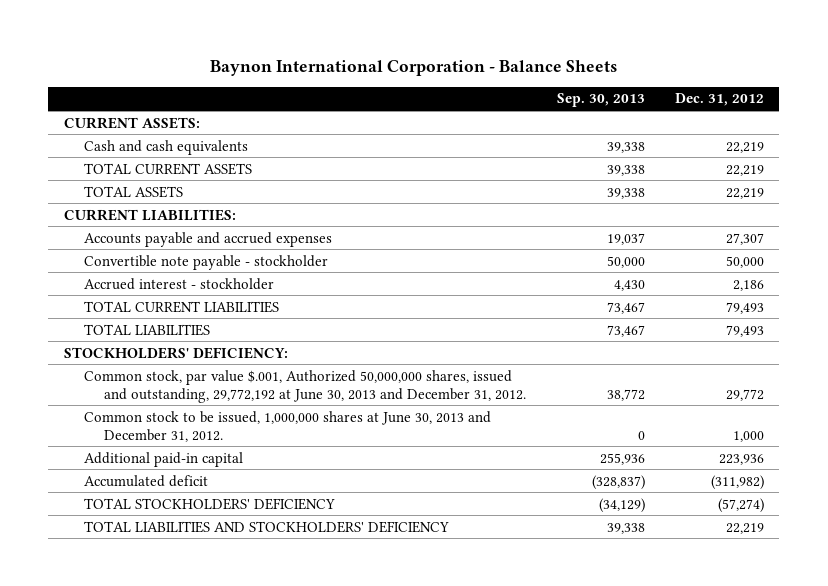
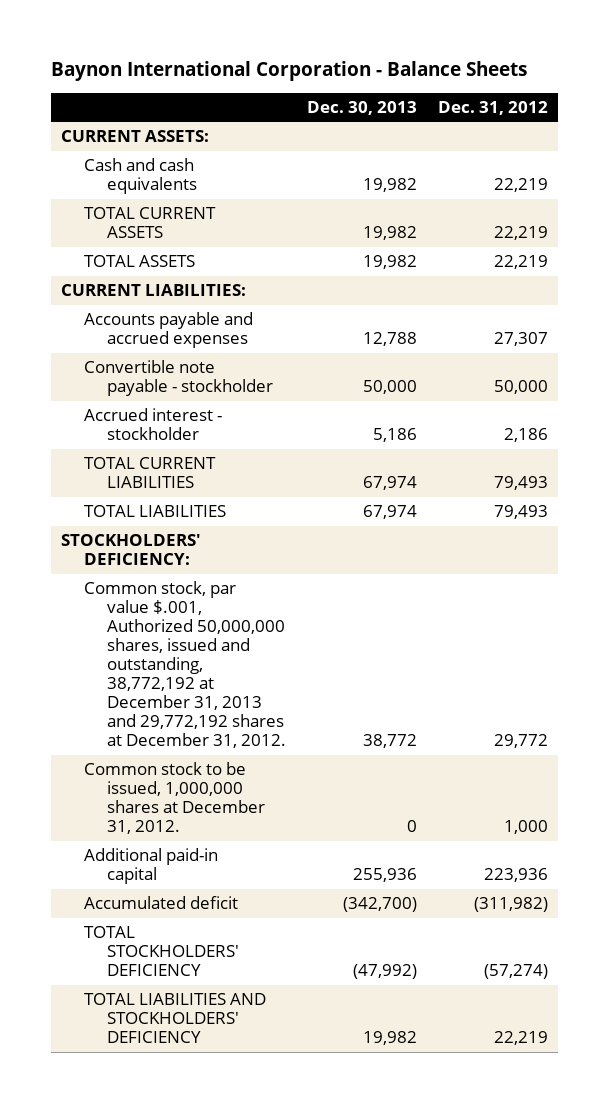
[556,93,645,108] Sep. 30, 2013 -> none
none -> [306,100,417,115] Dec. 30, 2013
[84,369,527,403] Common stock, par value $.001, Authorized 50,000,000 shares, issued and outstanding, 29,772,192 at June 30, 2013 and December 31, 2012. -> [84,581,287,749] Common stock, par value $.001, Authorized 50,000,000 shares, issued and outstanding, 38,772,192 at December 31, 2013 and 29,772,192 shares at December 31, 2012.
[84,410,492,442] Common stock to be issued, 1,000,000 shares at June 30, 2013 and December 31, 2012. -> [84,762,266,835] Common stock to be issued, 1,000,000 shares at December 31, 2012.

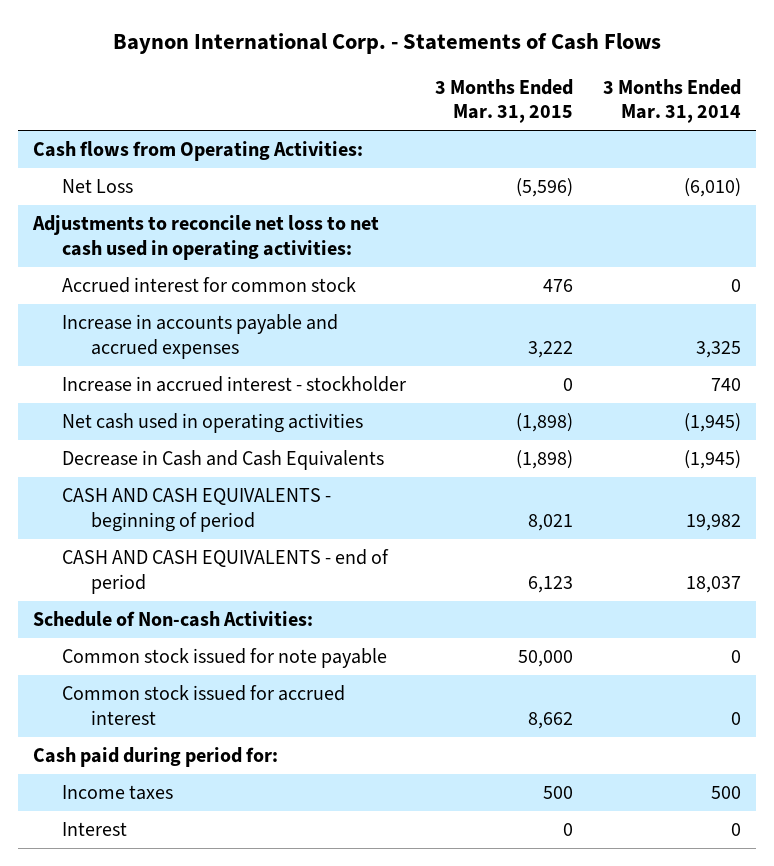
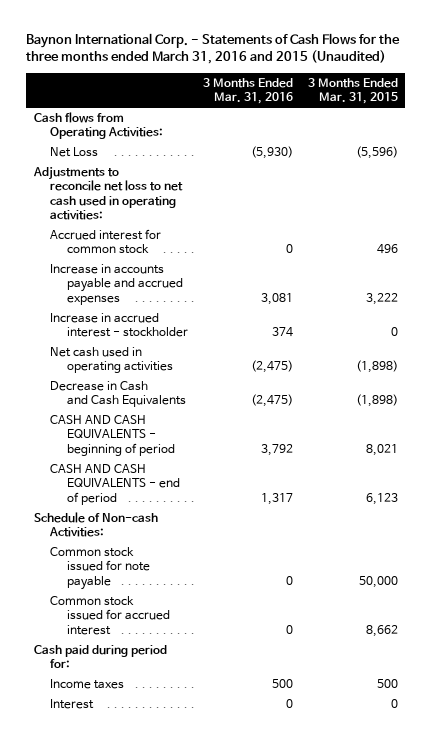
[112,32,661,54] Baynon International Corp. - Statements of Cash Flows -> [25,32,400,65] Baynon International Corp. - Statements of Cash Flows for the three months ended March 31, 2016 and 2015 (Unaudited)
[603,78,742,124] 3 Months Ended Mar. 31, 2014 -> none
none -> [202,78,293,105] 3 Months Ended Mar. 31, 2016
[543,279,574,293] 476 -> [376,244,398,255] 496

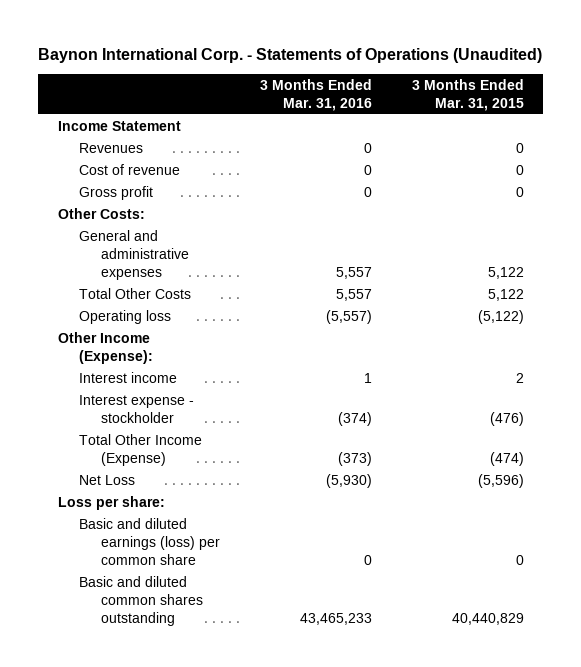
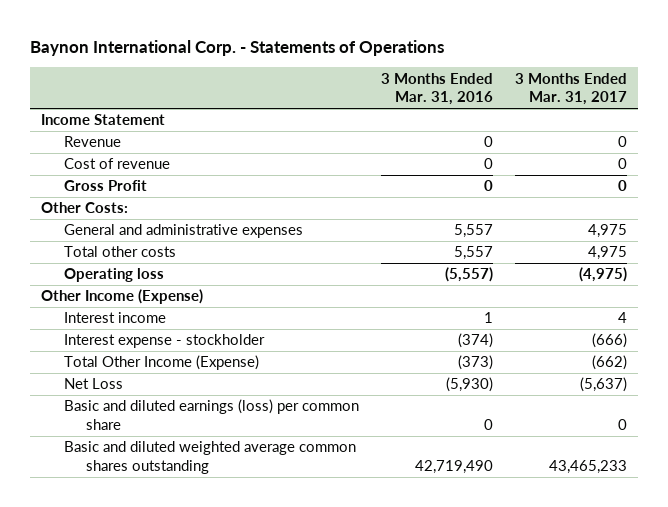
[37,47,542,63] Baynon International Corp. - Statements of Operations (Unaudited) -> [30,39,445,56] Baynon International Corp. - Statements of Operations
[411,78,524,111] 3 Months Ended Mar. 31, 2015 -> none
none -> [514,72,627,106] 3 Months Ended Mar. 31, 2017
[79,143,144,154] Revenues -> [63,136,121,148] Revenue
[79,186,154,201] Gross profit -> [63,180,147,192] Gross Profit
[79,288,192,300] Total Other Costs -> [63,246,176,258] Total other costs
[57,332,154,364] Other Income (Expense): -> [41,289,204,305] Other Income (Expense)
[57,496,165,511] Loss per share: -> none
[79,576,204,626] Basic and diluted common shares outstanding -> [63,441,356,474] Basic and diluted weighted average common shares outstanding
[299,612,372,625] 43,465,233 -> [414,459,493,474] 42,719,490

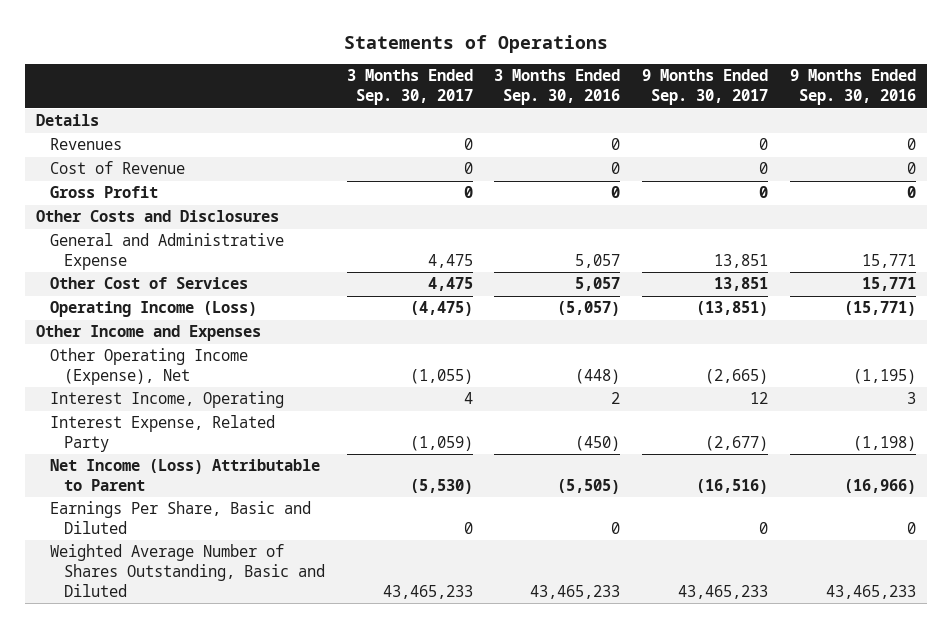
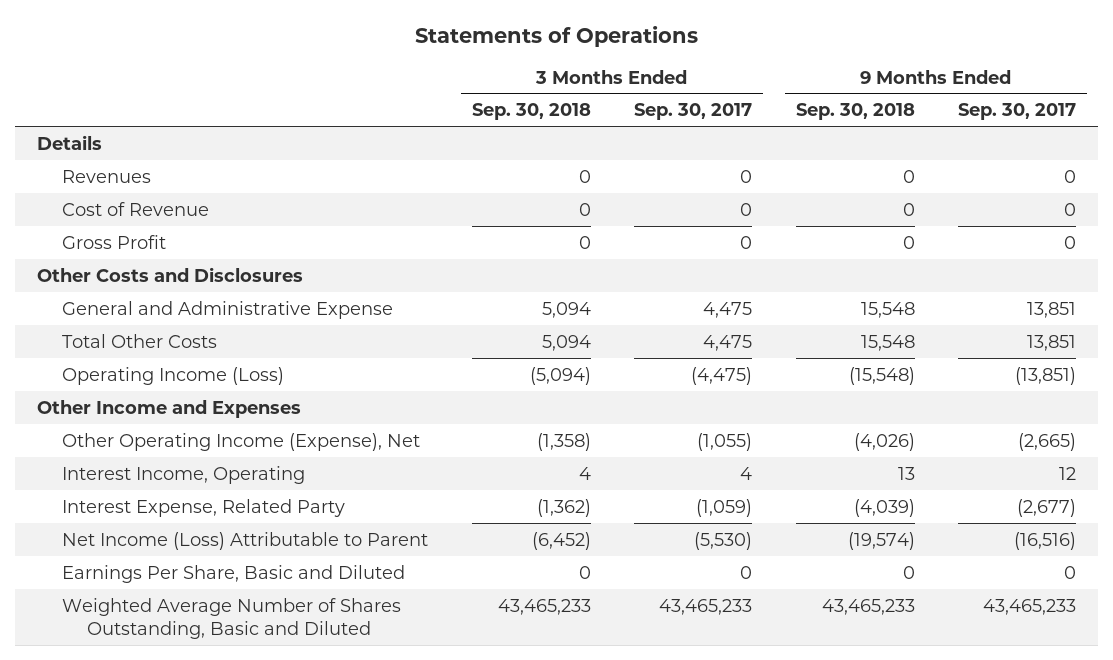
[494,69,621,106] 3 Months Ended Sep. 30, 2016 -> none
[790,69,917,106] 9 Months Ended Sep. 30, 2016 -> none
none -> [471,103,591,121] Sep. 30, 2018
none -> [795,103,915,121] Sep. 30, 2018
[49,277,248,290] Other Cost of Services -> [62,333,218,348] Total Other Costs

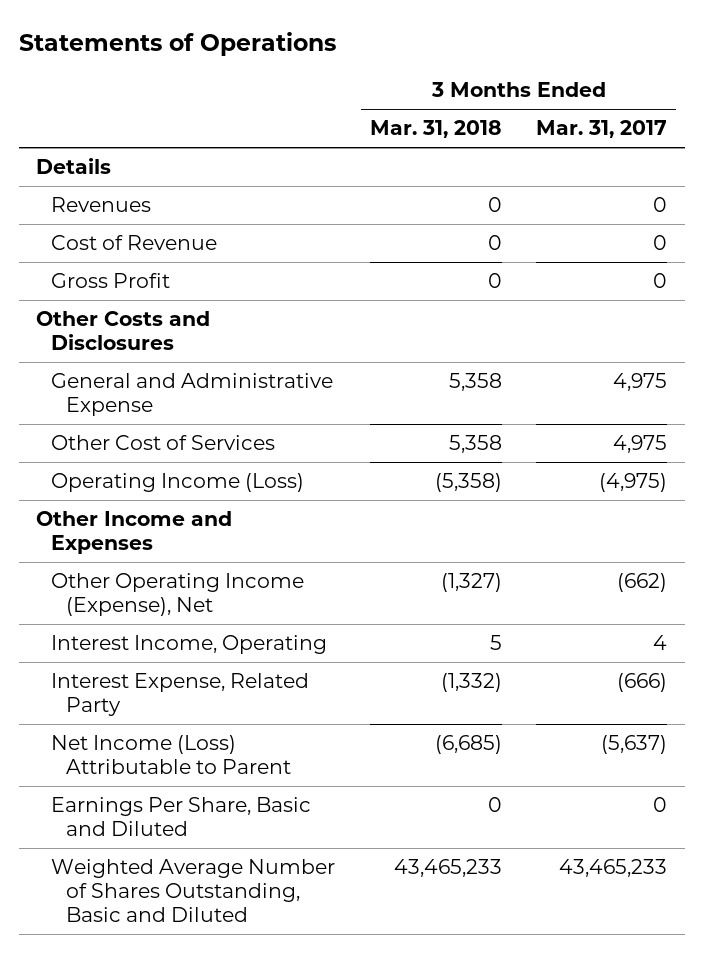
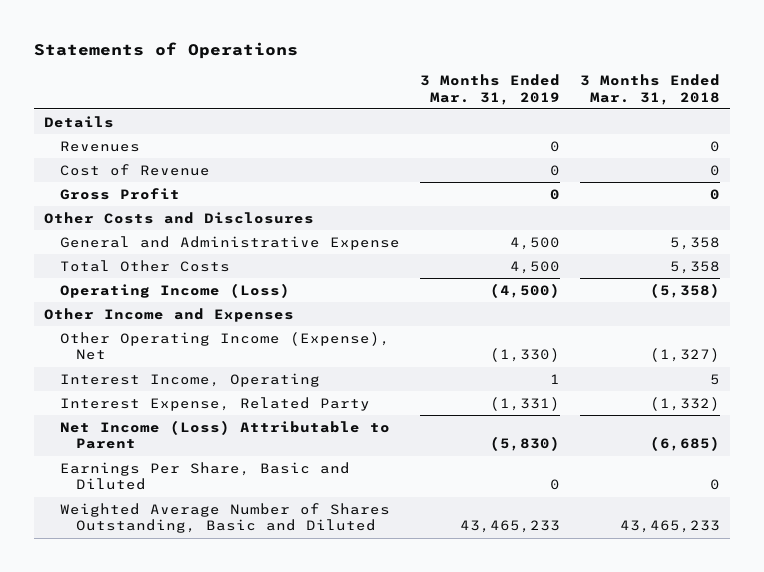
[536,120,668,139] Mar. 31, 2017 -> none
none -> [420,73,561,105] 3 Months Ended Mar. 31, 2019
[50,435,275,451] Other Cost of Services -> [60,259,231,272] Total Other Costs

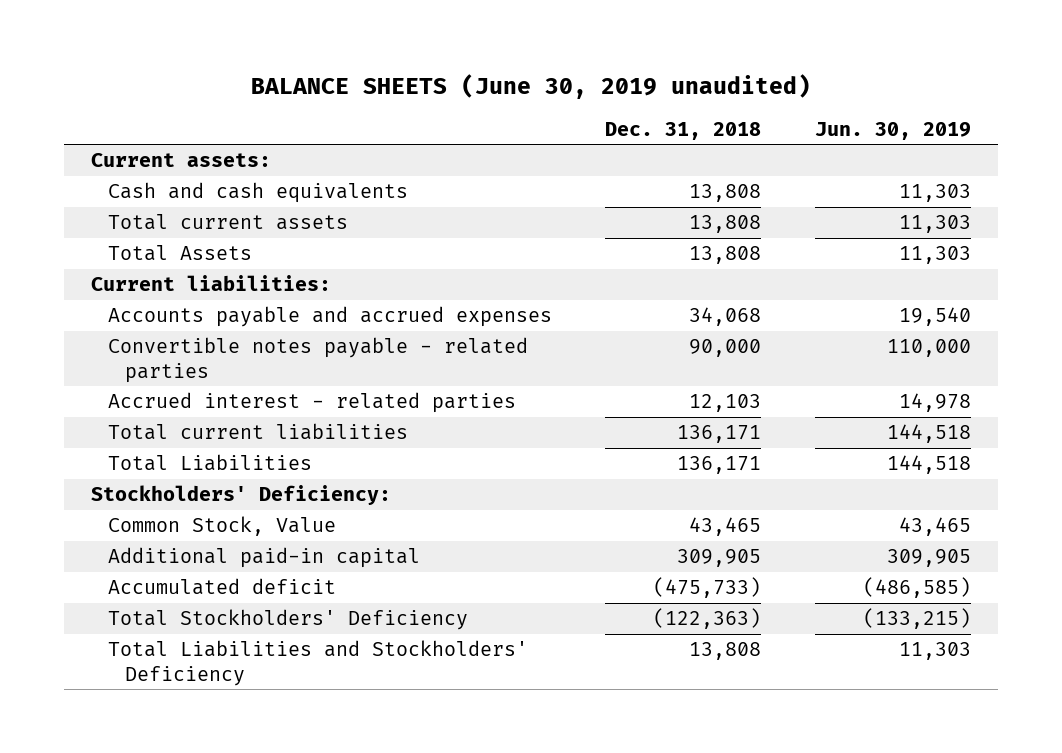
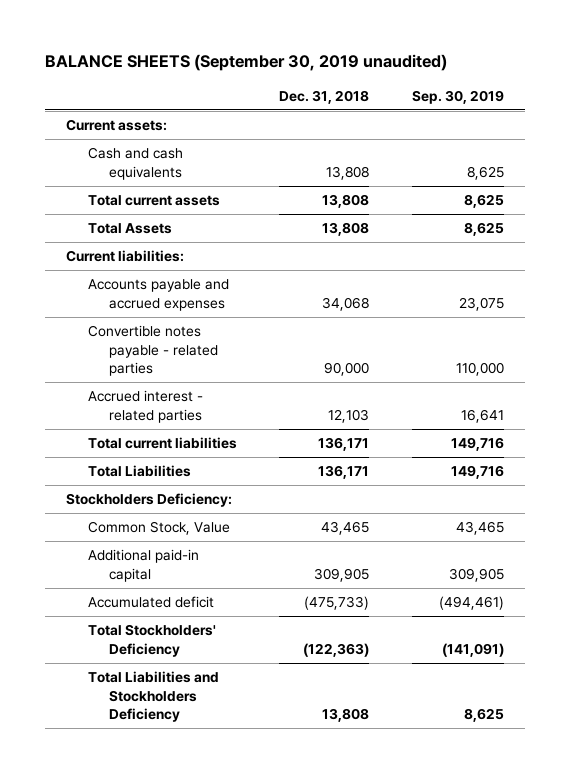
[251,74,812,100] BALANCE SHEETS (June 30, 2019 unaudited) -> [45,54,448,72] BALANCE SHEETS (September 30, 2019 unaudited)
[815,122,972,141] Jun. 30, 2019 -> none
none -> [411,89,504,104] Sep. 30, 2019
[90,485,391,506] Stockholders' Deficiency: -> [66,493,233,508] Stockholders Deficiency:
[107,640,528,686] Total Liabilities and Stockholders' Deficiency -> [87,671,219,722] Total Liabilities and Stockholders Deficiency

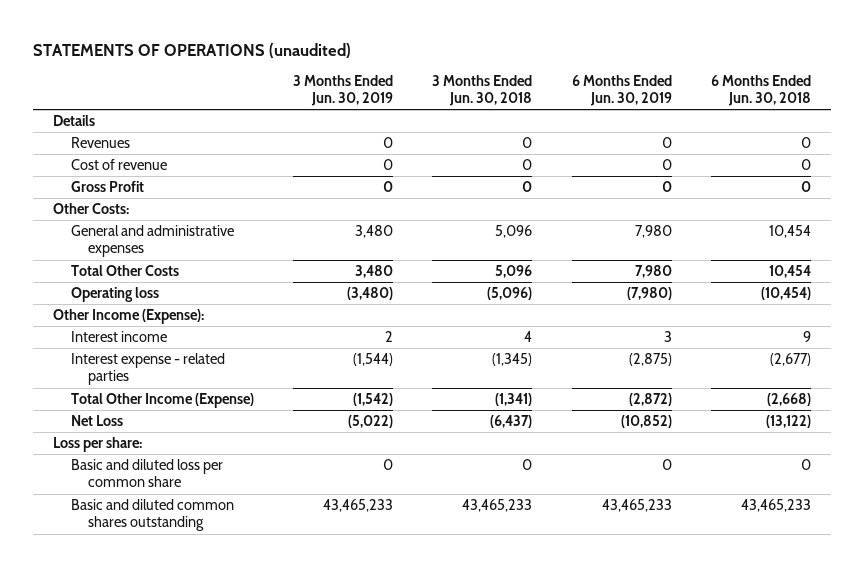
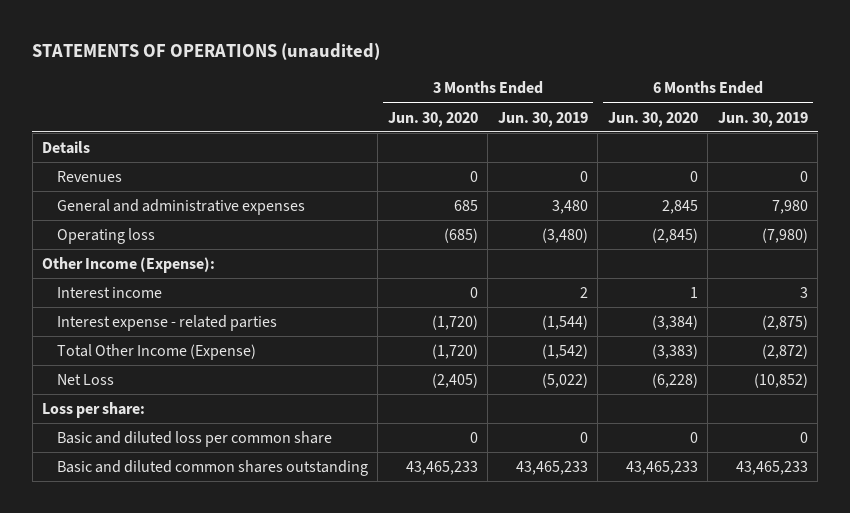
[432,74,533,107] 3 Months Ended Jun. 30, 2018 -> none
[711,74,812,107] 6 Months Ended Jun. 30, 2018 -> none
none -> [387,111,478,127] Jun. 30, 2020
none -> [607,111,698,127] Jun. 30, 2020
[70,159,167,171] Cost of revenue -> none
[70,181,144,193] Gross Profit -> none
[53,203,130,215] Other Costs: -> none
[70,265,179,277] Total Other Costs -> none

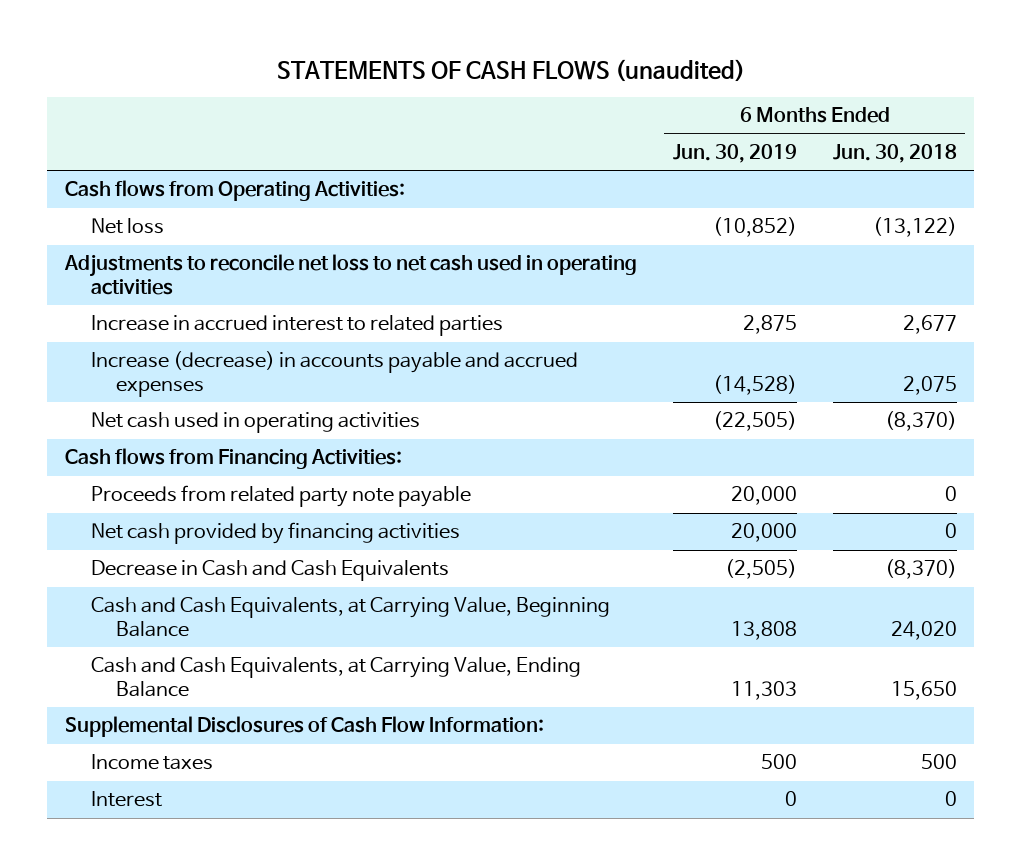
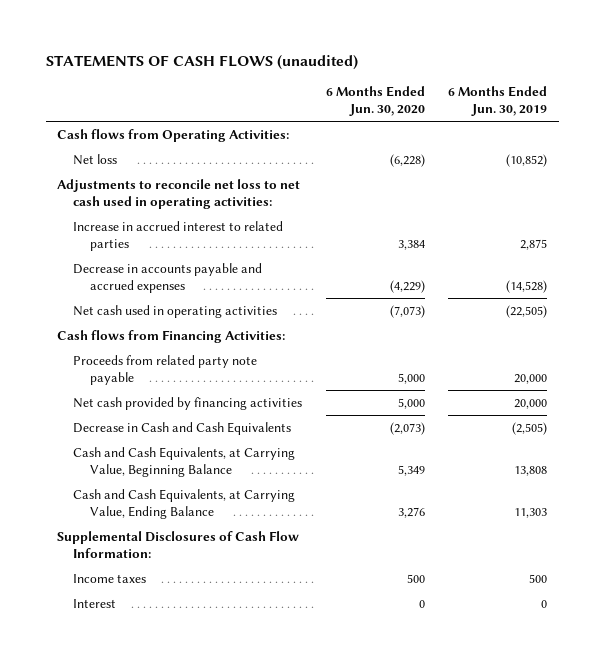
[832,144,957,164] Jun. 30, 2018 -> none
none -> [325,86,425,117] 6 Months Ended Jun. 30, 2020
[64,254,638,295] Adjustments to reconcile net loss to net cash used in operating activities -> [57,178,301,209] Adjustments to reconcile net loss to net cash used in operating activities:
[90,351,578,397] Increase (decrease) in accounts payable and accrued expenses -> [73,262,263,293] Decrease in accounts payable and accrued expenses

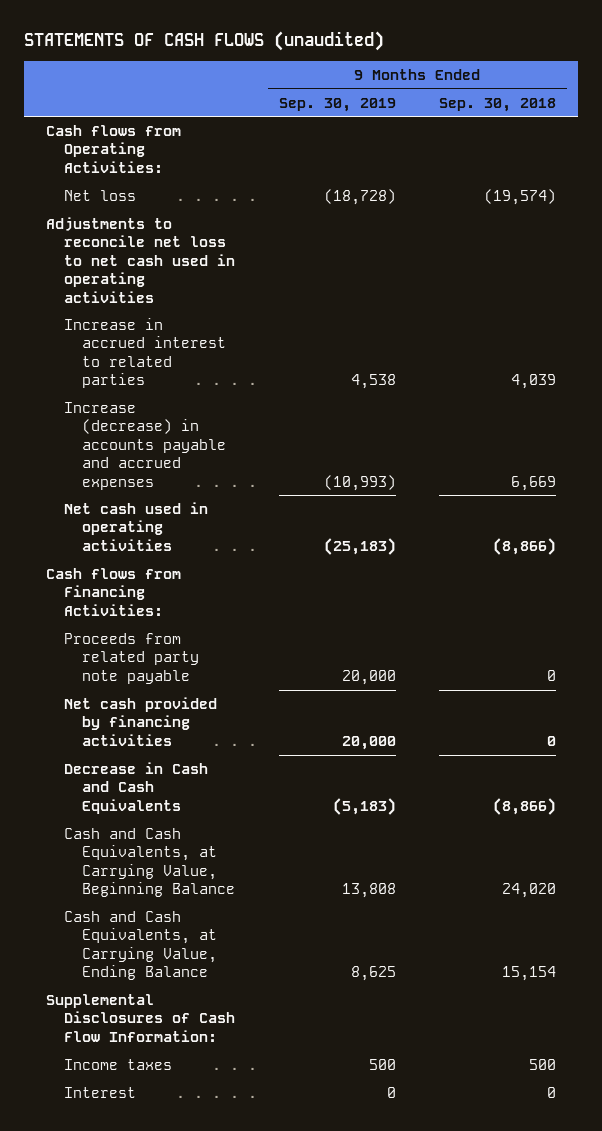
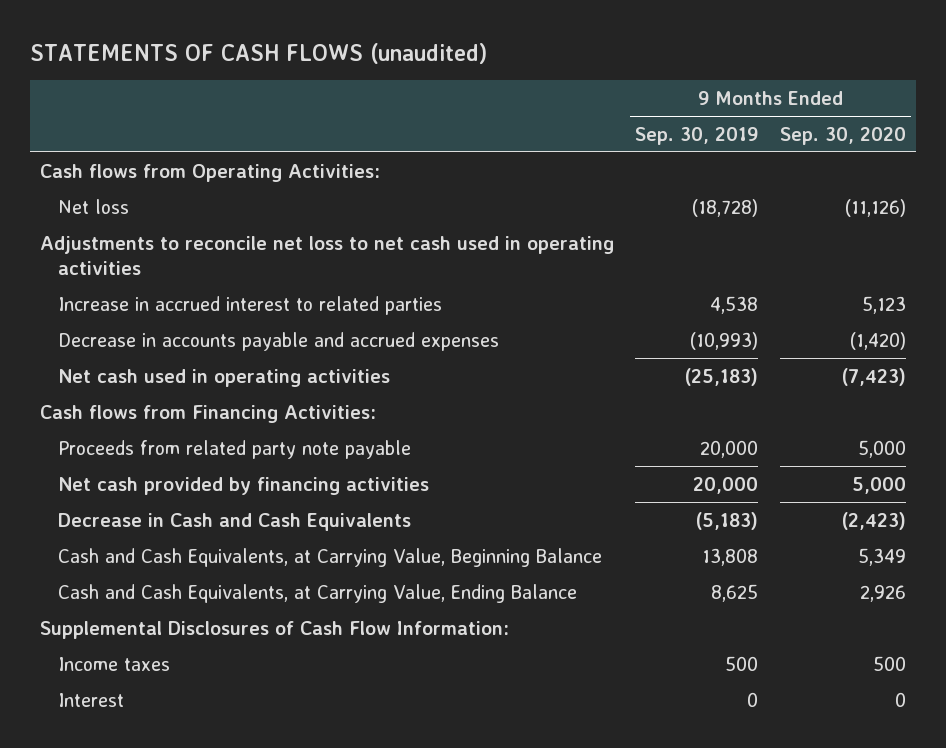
[439,97,557,112] Sep. 30, 2018 -> none
none -> [779,126,906,145] Sep. 30, 2020
[63,401,227,490] Increase (decrease) in accounts payable and accrued expenses -> [58,331,500,351] Decrease in accounts payable and accrued expenses

